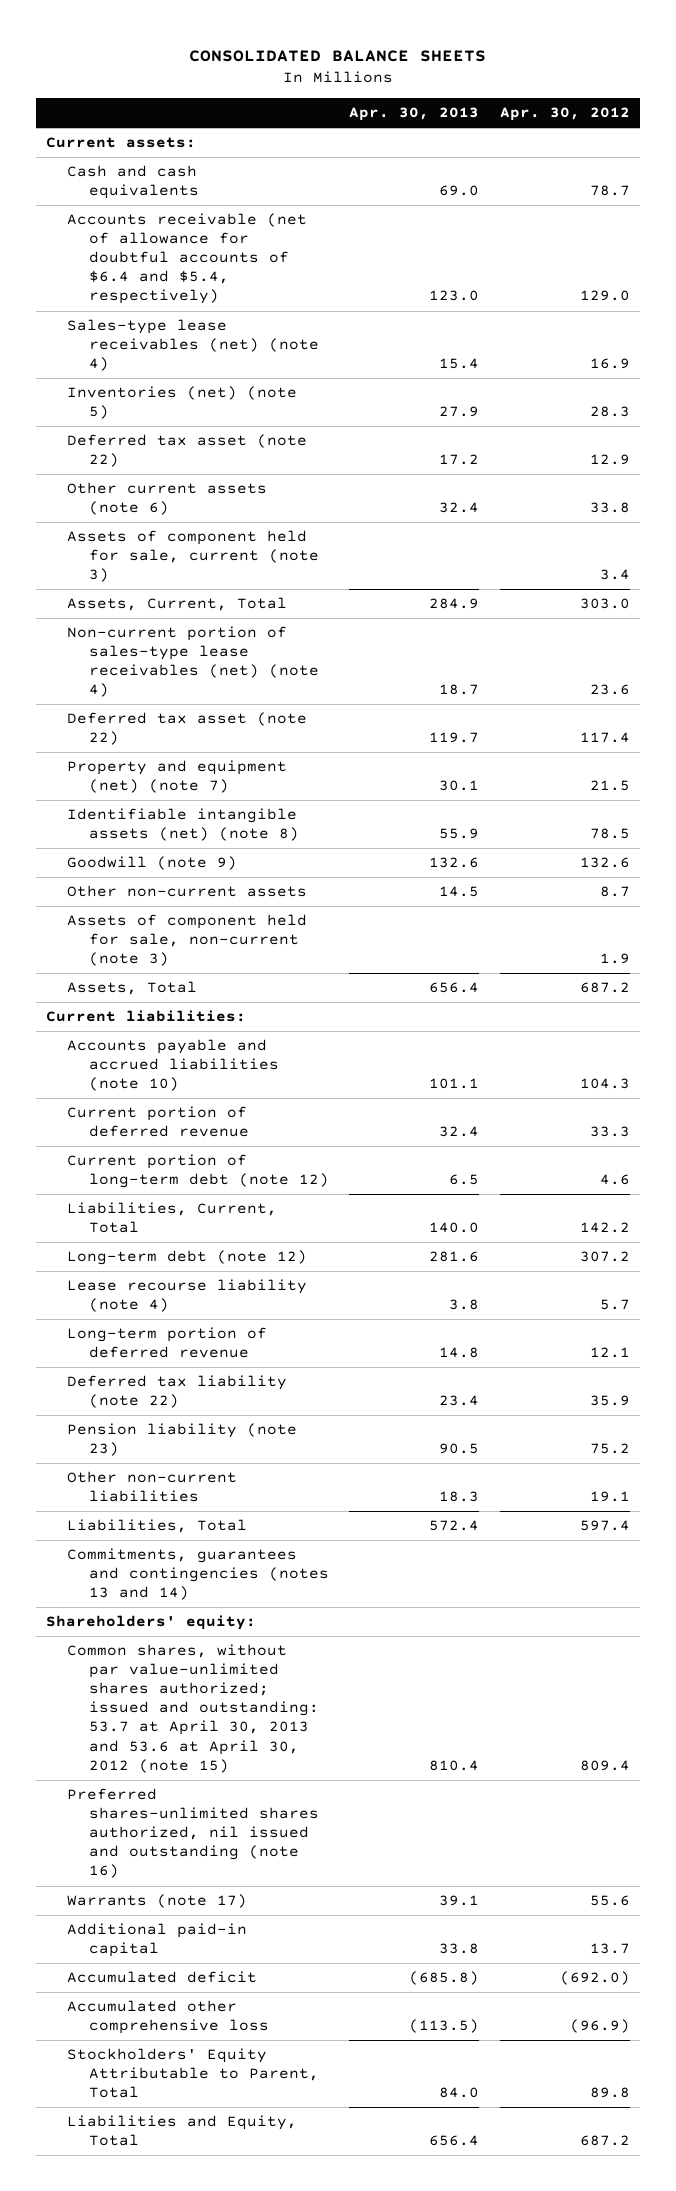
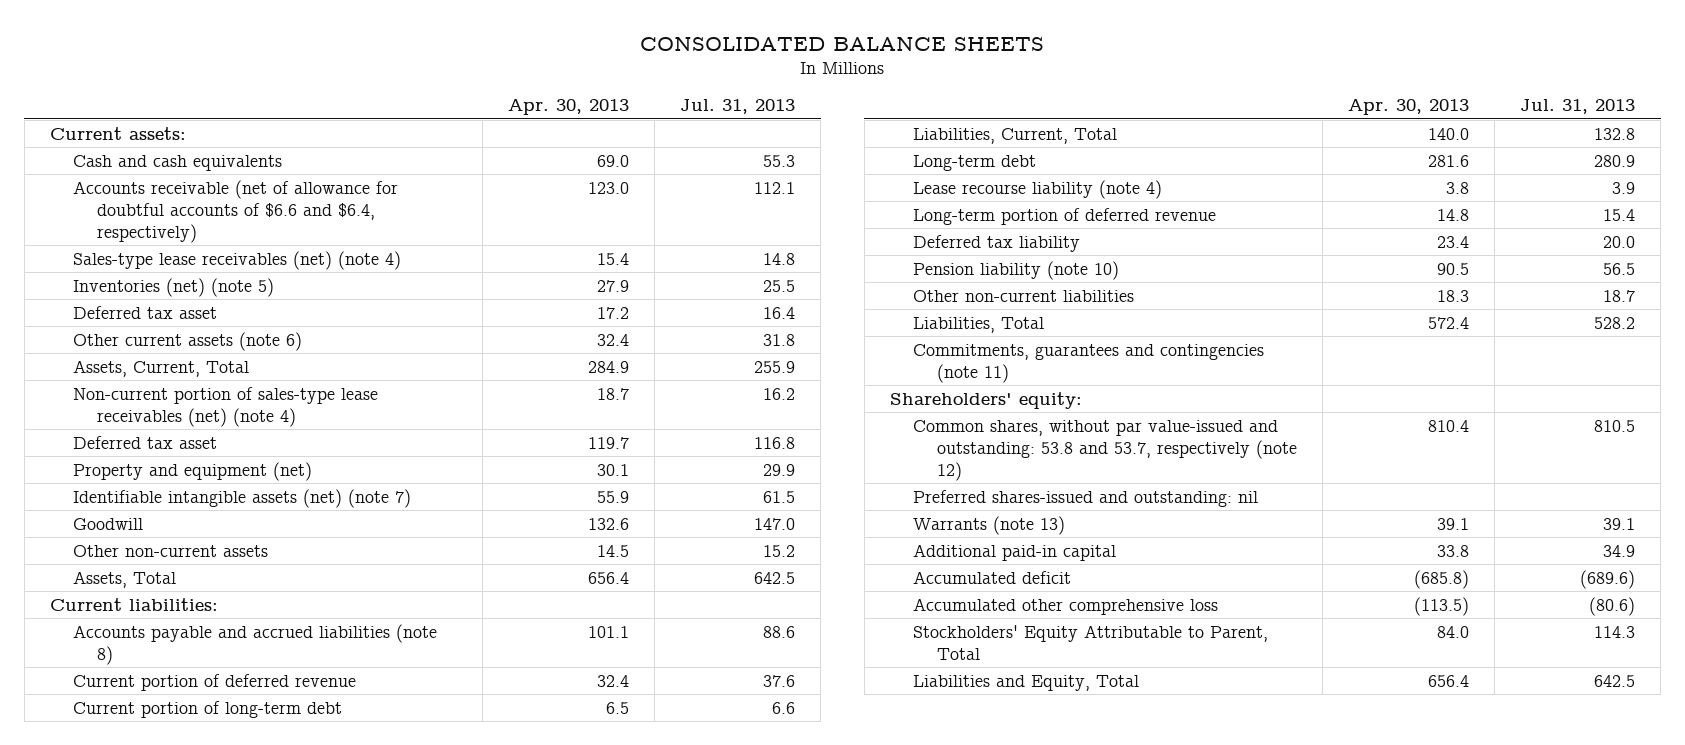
[499,107,630,122] Apr. 30, 2012 -> none
none -> [680,99,796,115] Jul. 31, 2013
[67,213,308,305] Accounts receivable (net of allowance for doubtful accounts of $6.4 and $5.4, respectively) -> [73,179,399,243] Accounts receivable (net of allowance for doubtful accounts of $6.6 and $6.4, respectively)
[67,434,308,468] Deferred tax asset (note 22) -> [73,305,218,319] Deferred tax asset
[67,530,319,583] Assets of component held for sale, current (note 3) -> none
[67,712,308,746] Deferred tax asset (note 22) -> [73,435,218,449] Deferred tax asset
[67,760,288,794] Property and equipment (net) (note 7) -> [73,461,313,481] Property and equipment (net)
[67,808,299,842] Identifiable intangible assets (net) (note 8) -> [73,488,412,508] Identifiable intangible assets (net) (note 7)
[67,856,238,871] Goodwill (note 9) -> [73,517,144,530] Goodwill
[67,914,308,967] Assets of component held for sale, non-current (note 3) -> none
[67,1039,279,1092] Accounts payable and accrued liabilities (note 10) -> [73,623,438,665] Accounts payable and accrued liabilities (note 8)
[67,1154,329,1189] Current portion of long-term debt (note 12) -> [73,700,343,718] Current portion of long-term debt
[67,1250,308,1266] Long-term debt (note 12) -> [913,154,1037,171] Long-term debt
[67,1375,288,1409] Deferred tax liability (note 22) -> [913,234,1081,252] Deferred tax liability
[67,1423,298,1457] Pension liability (note 23) -> [913,260,1120,280] Pension liability (note 10)
[67,1548,329,1601] Commitments, guarantees and contingencies (notes 13 and 14) -> [913,343,1265,383] Commitments, guarantees and contingencies (note 11)
[67,1644,319,1773] Common shares, without par value-unlimited shares authorized; issued and outstanding: 53.7 at April 30, 2013 and 53.6 at April 30, 2012 (note 15) -> [913,419,1297,481] Common shares, without par value-issued and outstanding: 53.8 and 53.7, respectively (note 12)
[67,1788,319,1879] Preferred shares-unlimited shares authorized, nil issued and outstanding (note 16) -> [913,489,1259,507] Preferred shares-issued and outstanding: nil
[67,1894,248,1909] Warrants (note 17) -> [913,515,1066,535] Warrants (note 13)

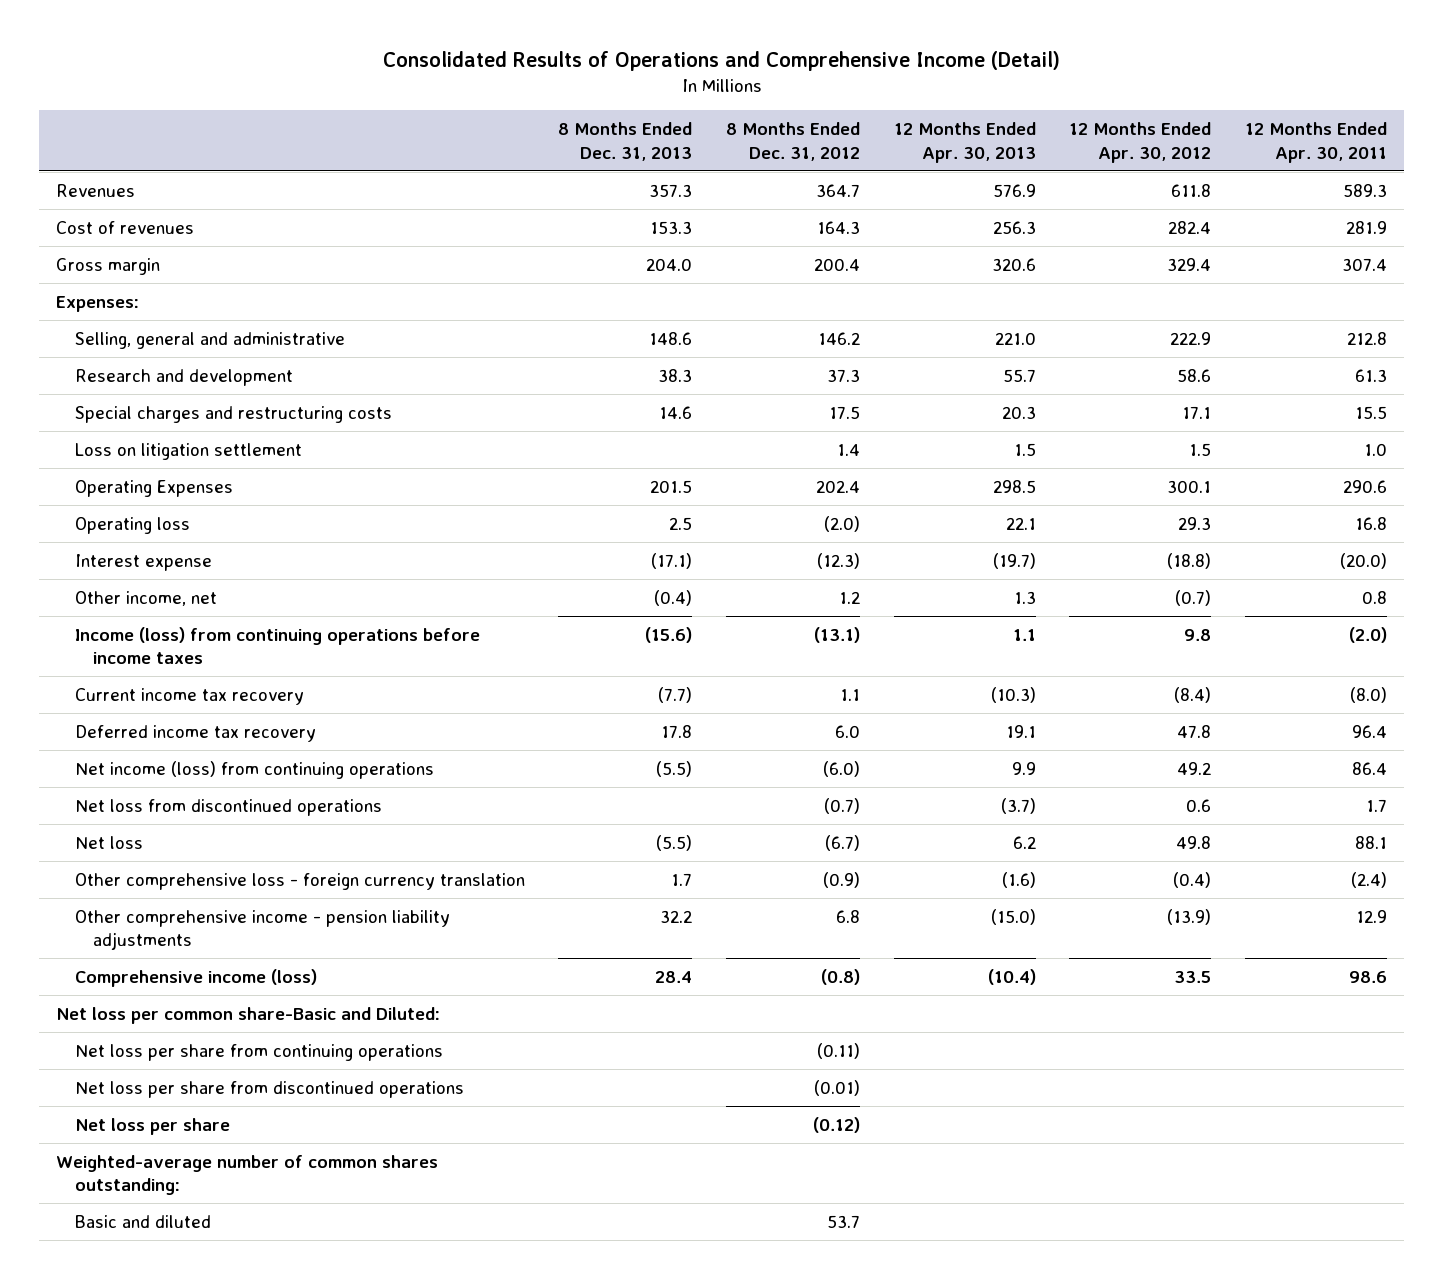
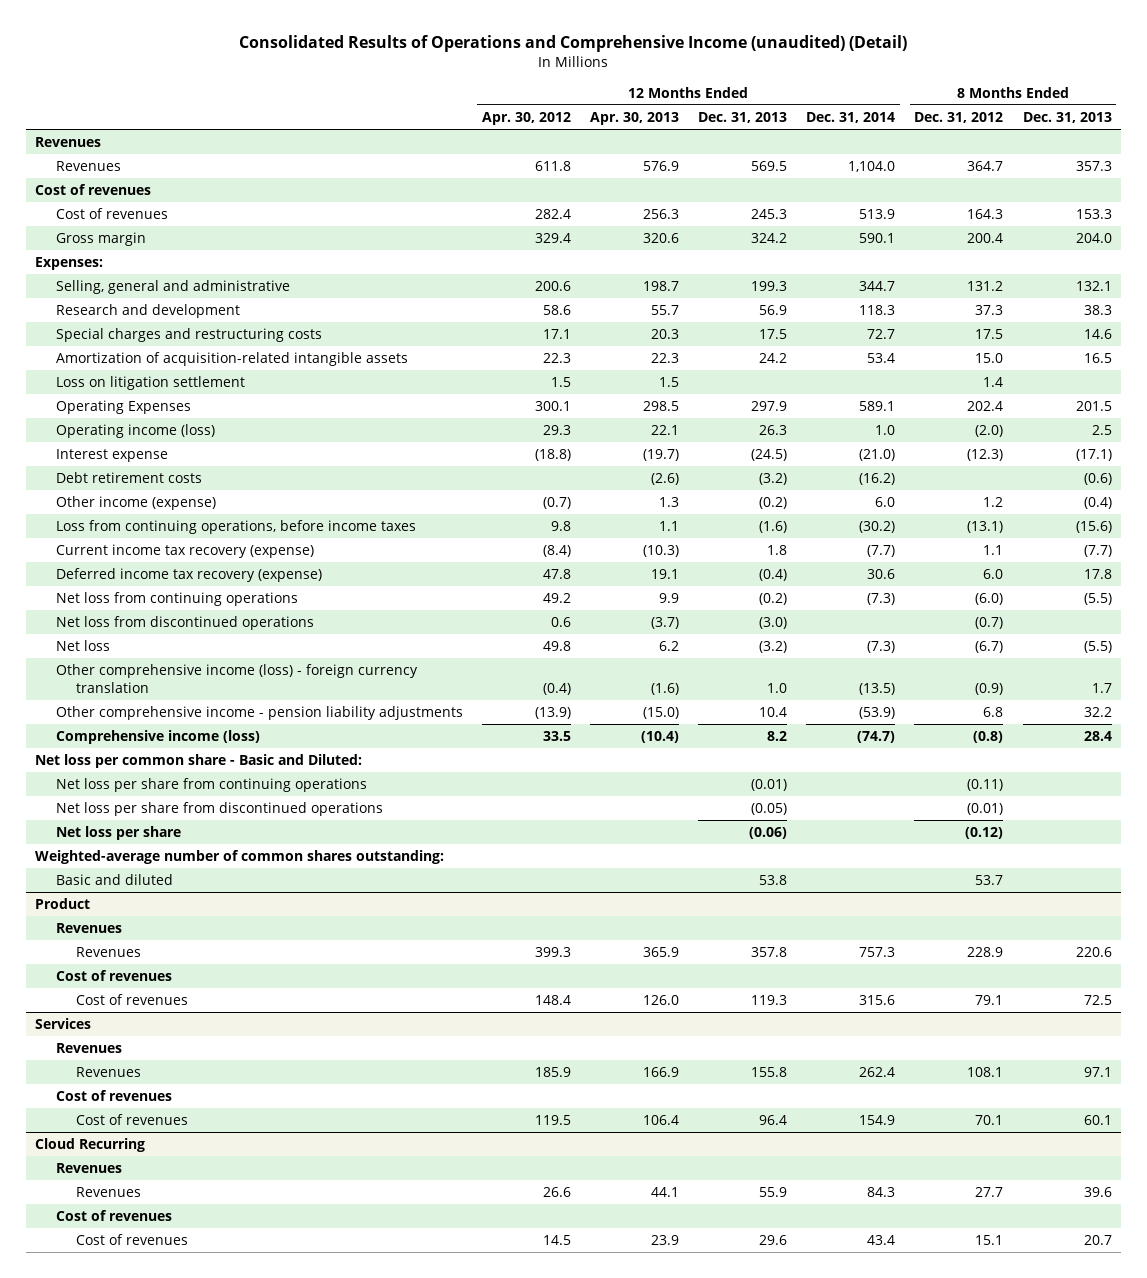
[382,51,1060,72] Consolidated Results of Operations and Comprehensive Income (Detail) -> [239,34,908,52] Consolidated Results of Operations and Comprehensive Income (unaudited) (Detail)
[1245,121,1388,163] 12 Months Ended Apr. 30, 2011 -> none
none -> [698,112,788,124] Dec. 31, 2013
none -> [806,112,896,124] Dec. 31, 2014
none -> [35,137,102,148] Revenues
none -> [35,184,152,196] Cost of revenues
[649,331,693,345] 148.6 -> [1075,281,1112,292] 132.1
[818,331,861,345] 146.2 -> [967,281,1004,292] 131.2
[994,331,1036,345] 221.0 -> [642,281,679,292] 198.7
[1170,331,1212,345] 222.9 -> [534,281,571,292] 200.6
none -> [55,352,408,367] Amortization of acquisition-related intangible assets
[74,516,190,534] Operating loss -> [55,424,215,439] Operating income (loss)
none -> [55,472,202,484] Debt retirement costs
[74,590,217,606] Other income, net -> [55,496,216,511] Other income (expense)
[74,626,480,665] Income (loss) from continuing operations before income taxes -> [55,520,416,535] Loss from continuing operations, before income taxes
[74,687,304,705] Current income tax recovery -> [55,544,314,559] Current income tax recovery (expense)
[74,724,316,742] Deferred income tax recovery -> [55,568,322,583] Deferred income tax recovery (expense)
[74,760,434,779] Net income (loss) from continuing operations -> [55,592,298,607] Net loss from continuing operations
[74,872,525,890] Other comprehensive loss - foreign currency translation -> [55,664,418,694] Other comprehensive income (loss) - foreign currency translation
[55,1006,440,1024] Net loss per common share-Basic and Diluted: -> [35,754,363,769] Net loss per common share - Basic and Diluted:
none -> [35,898,91,910] Product
none -> [55,923,122,934] Revenues
none -> [75,947,141,958] Revenues
none -> [55,970,172,982] Cost of revenues
none -> [75,994,188,1006] Cost of revenues
none -> [35,1018,92,1030] Services
none -> [55,1043,122,1054] Revenues
none -> [75,1067,141,1078] Revenues
none -> [55,1090,172,1102] Cost of revenues
none -> [75,1114,188,1126] Cost of revenues
none -> [35,1138,146,1153] Cloud Recurring
none -> [55,1163,122,1174] Revenues
none -> [75,1187,141,1198] Revenues
none -> [55,1210,172,1222] Cost of revenues
none -> [75,1234,188,1246] Cost of revenues

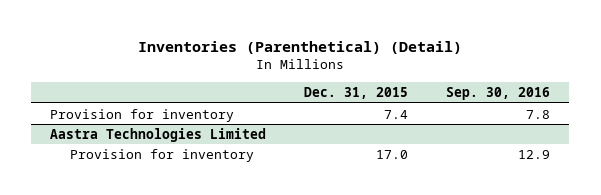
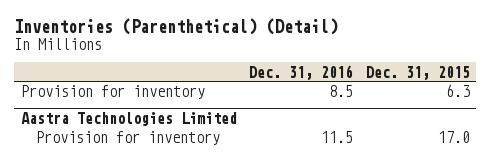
[446,87,551,101] Sep. 30, 2016 -> none
none -> [249,64,354,80] Dec. 31, 2016
[384,109,409,119] 7.4 -> [445,84,470,98] 6.3

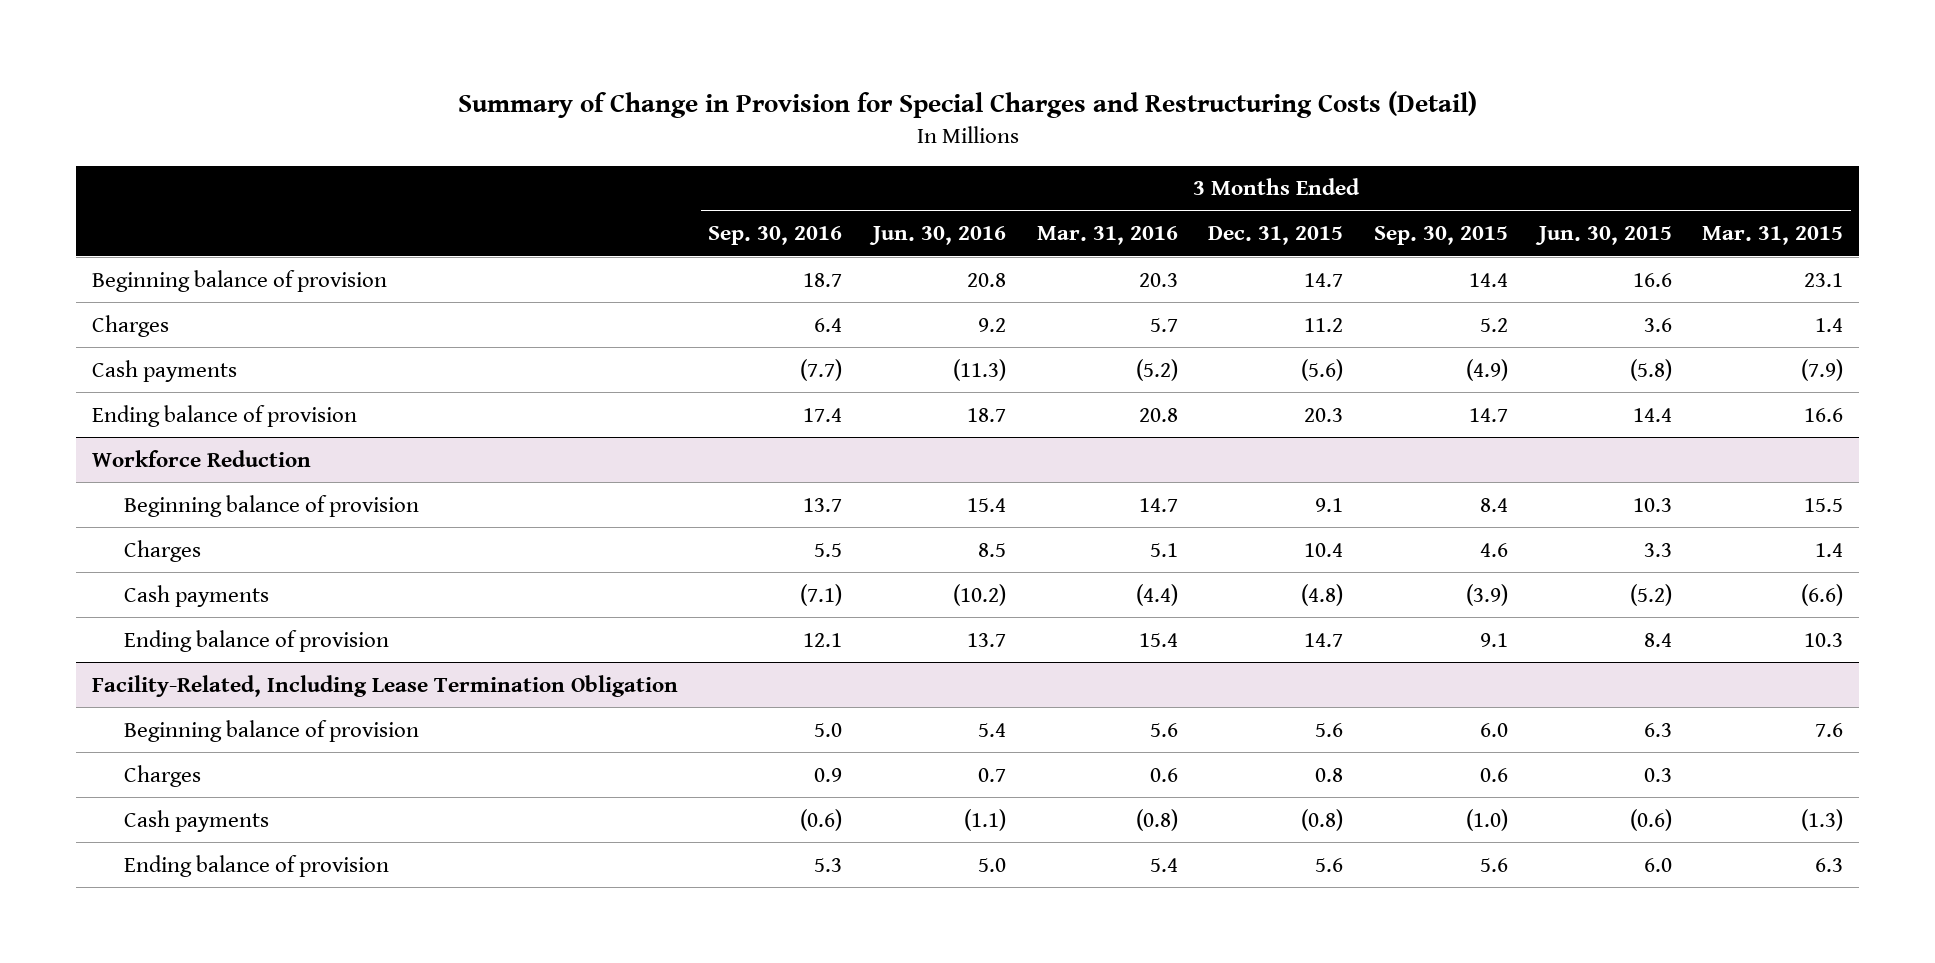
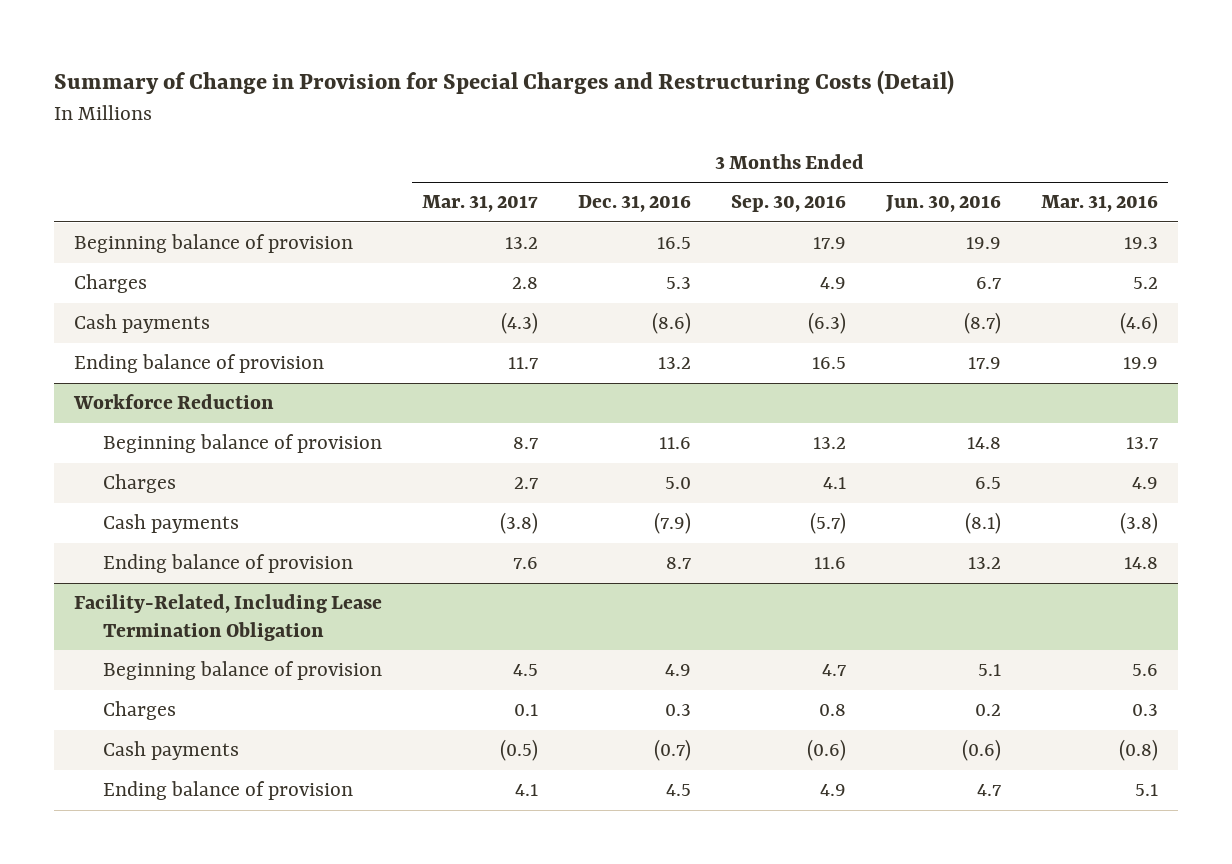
[1208,226,1344,246] Dec. 31, 2015 -> none
[1373,226,1508,246] Sep. 30, 2015 -> none
[1534,226,1672,246] Jun. 30, 2015 -> none
[1702,226,1844,246] Mar. 31, 2015 -> none
none -> [422,195,539,213] Mar. 31, 2017
none -> [578,195,692,213] Dec. 31, 2016
[803,272,843,287] 18.7 -> [813,237,847,250] 17.9
[967,272,1007,287] 20.8 -> [966,237,1002,250] 19.9
[1138,272,1178,287] 20.3 -> [1124,237,1159,250] 19.3
[814,317,843,332] 6.4 -> [820,277,847,290] 4.9
[978,317,1007,332] 9.2 -> [976,277,1002,290] 6.7
[1149,317,1178,332] 5.7 -> [1133,277,1159,290] 5.2
[800,358,843,381] (7.7) -> [808,312,847,335] (6.3)
[953,358,1007,381] (11.3) -> [964,312,1002,335] (8.7)
[1135,358,1178,381] (5.2) -> [1120,312,1159,335] (4.6)
[803,407,843,422] 17.4 -> [812,357,847,370] 16.5
[967,407,1007,422] 18.7 -> [968,357,1002,370] 17.9
[1138,407,1178,422] 20.8 -> [1123,357,1159,370] 19.9
[803,497,843,512] 13.7 -> [813,437,847,450] 13.2
[967,497,1007,512] 15.4 -> [967,437,1002,450] 14.8
[1138,497,1178,512] 14.7 -> [1126,437,1159,450] 13.7
[814,542,843,557] 5.5 -> [823,477,847,490] 4.1
[978,542,1007,557] 8.5 -> [975,477,1002,490] 6.5
[1149,542,1178,557] 5.1 -> [1132,477,1159,490] 4.9
[800,583,843,606] (7.1) -> [810,512,847,535] (5.7)
[953,583,1007,606] (10.2) -> [965,512,1002,535] (8.1)
[1135,583,1178,606] (4.4) -> [1120,512,1159,535] (3.8)
[803,632,843,647] 12.1 -> [814,557,847,570] 11.6
[967,632,1007,647] 13.7 -> [968,557,1002,570] 13.2
[1138,632,1178,647] 15.4 -> [1124,557,1159,570] 14.8
[814,722,843,737] 5.0 -> [822,664,847,677] 4.7
[978,722,1007,737] 5.4 -> [978,664,1002,677] 5.1
[814,767,843,782] 0.9 -> [819,704,847,717] 0.8
[978,767,1007,782] 0.7 -> [975,704,1002,717] 0.2
[1149,767,1178,782] 0.6 -> [1132,704,1159,717] 0.3
[964,808,1007,831] (1.1) -> [962,739,1002,762] (0.6)
[814,857,843,872] 5.3 -> [820,784,847,797] 4.9
[978,857,1007,872] 5.0 -> [977,784,1002,797] 4.7
[1149,857,1178,872] 5.4 -> [1135,784,1159,797] 5.1

